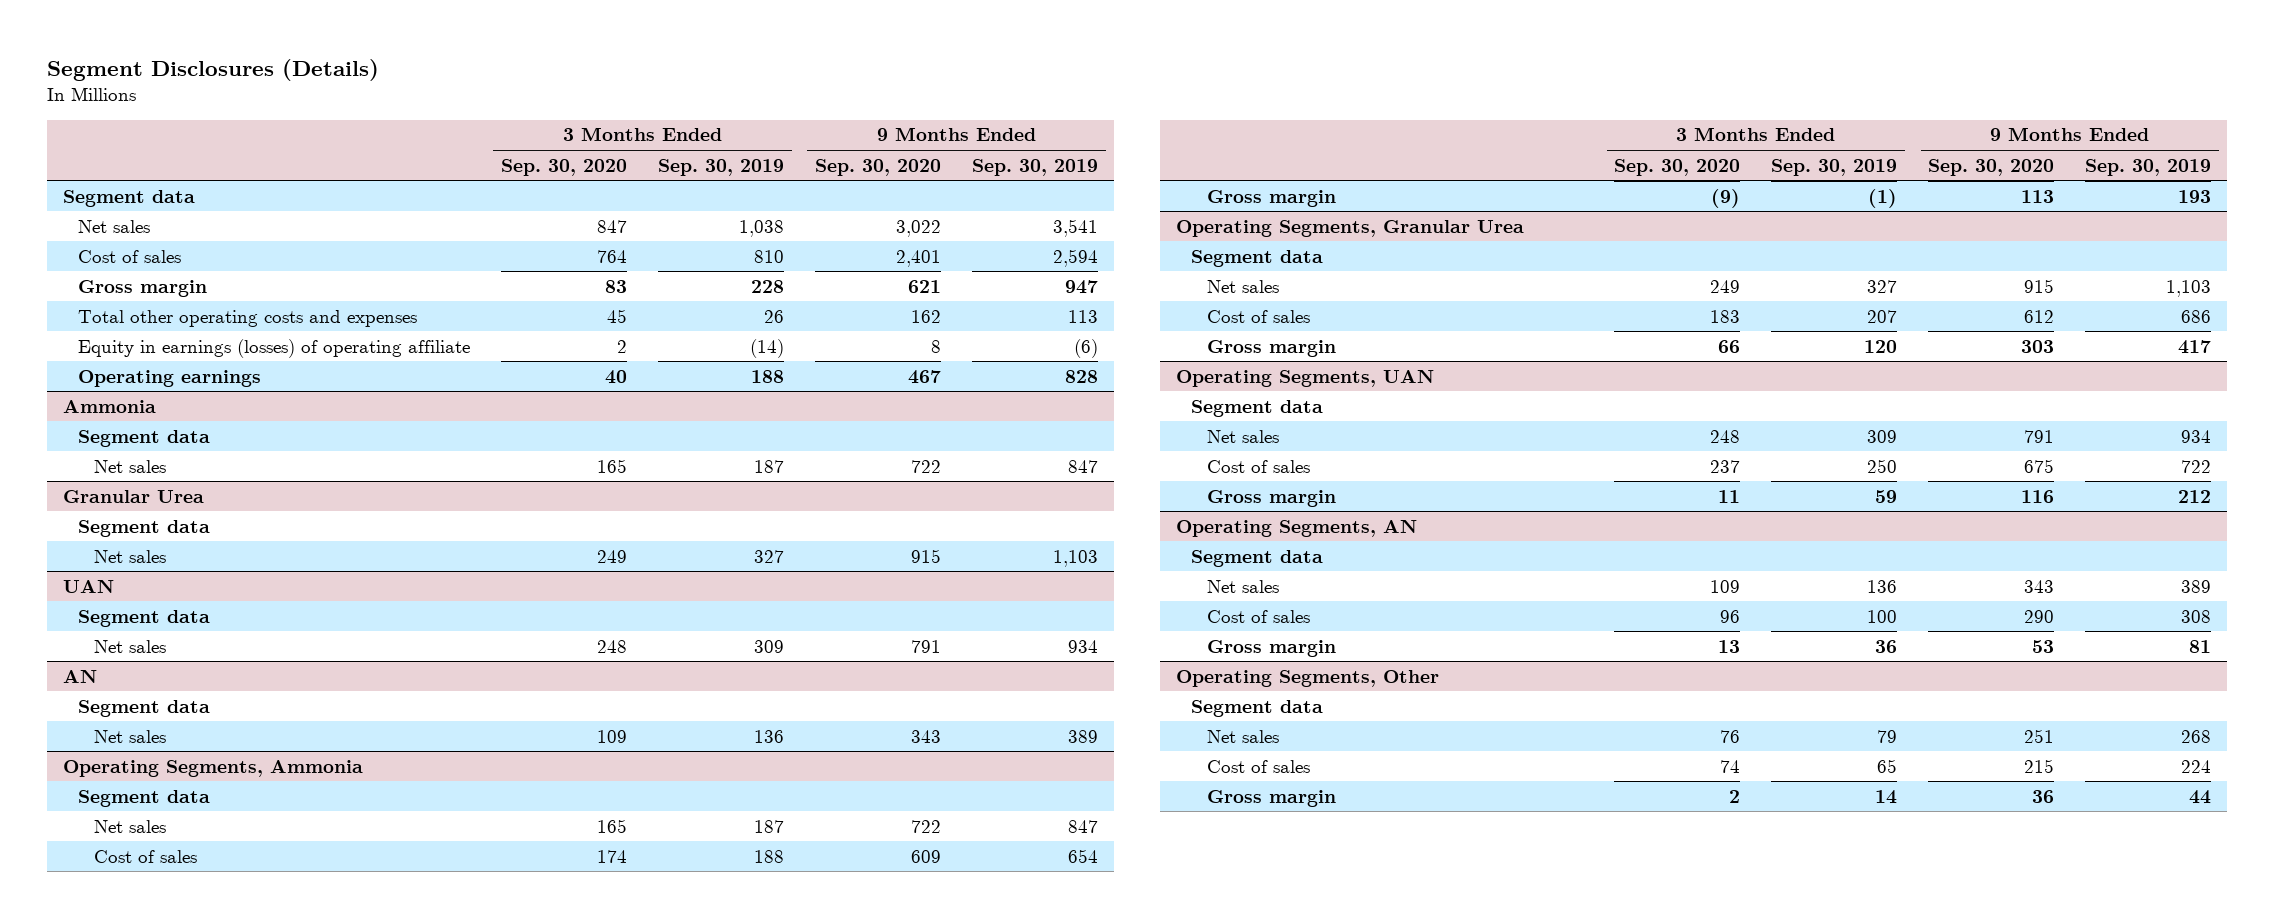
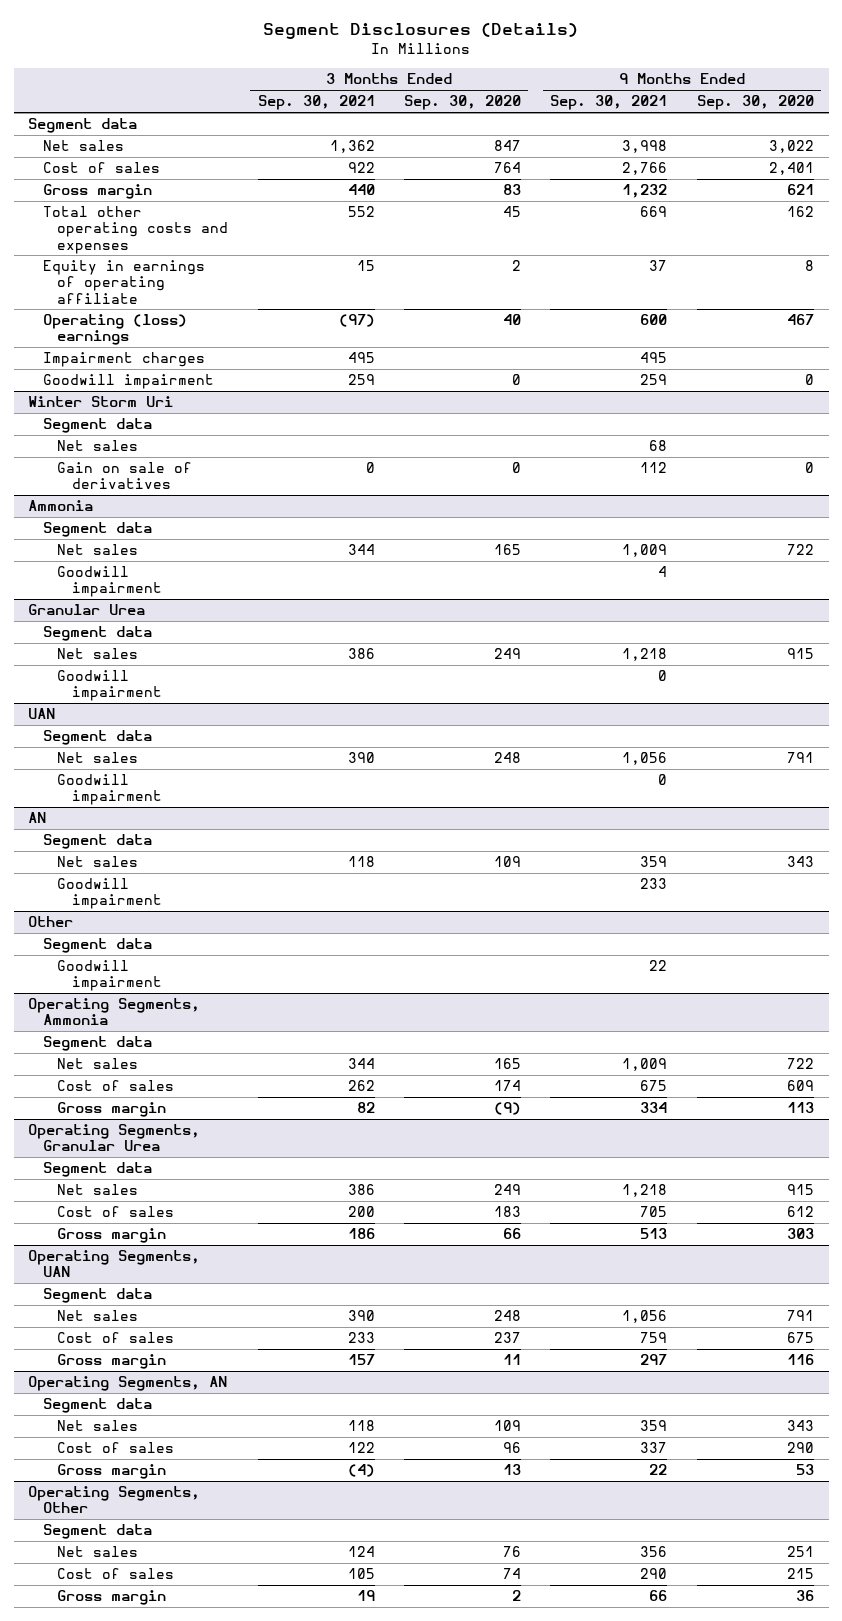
[658,158,785,176] Sep. 30, 2019 -> none
[972,158,1099,176] Sep. 30, 2019 -> none
none -> [257,95,375,111] Sep. 30, 2021
none -> [550,95,668,111] Sep. 30, 2021
[78,338,471,358] Equity in earnings (losses) of operating affiliate -> [42,260,205,304] Equity in earnings of operating affiliate
[78,369,262,387] Operating earnings -> [42,314,187,346] Operating (loss) earnings
none -> [42,352,205,368] Impairment charges
none -> [42,374,214,390] Goodwill impairment
none -> [28,396,174,408] Winter Storm Uri
none -> [42,418,152,434] Segment data
none -> [57,440,139,452] Net sales
none -> [57,462,193,490] Gain on sale of derivatives
none -> [57,566,162,598] Goodwill impairment
none -> [57,670,162,702] Goodwill impairment
none -> [57,774,162,806] Goodwill impairment
none -> [57,878,162,910] Goodwill impairment
none -> [28,916,74,928] Other
none -> [42,938,152,954] Segment data
none -> [57,960,162,992] Goodwill impairment

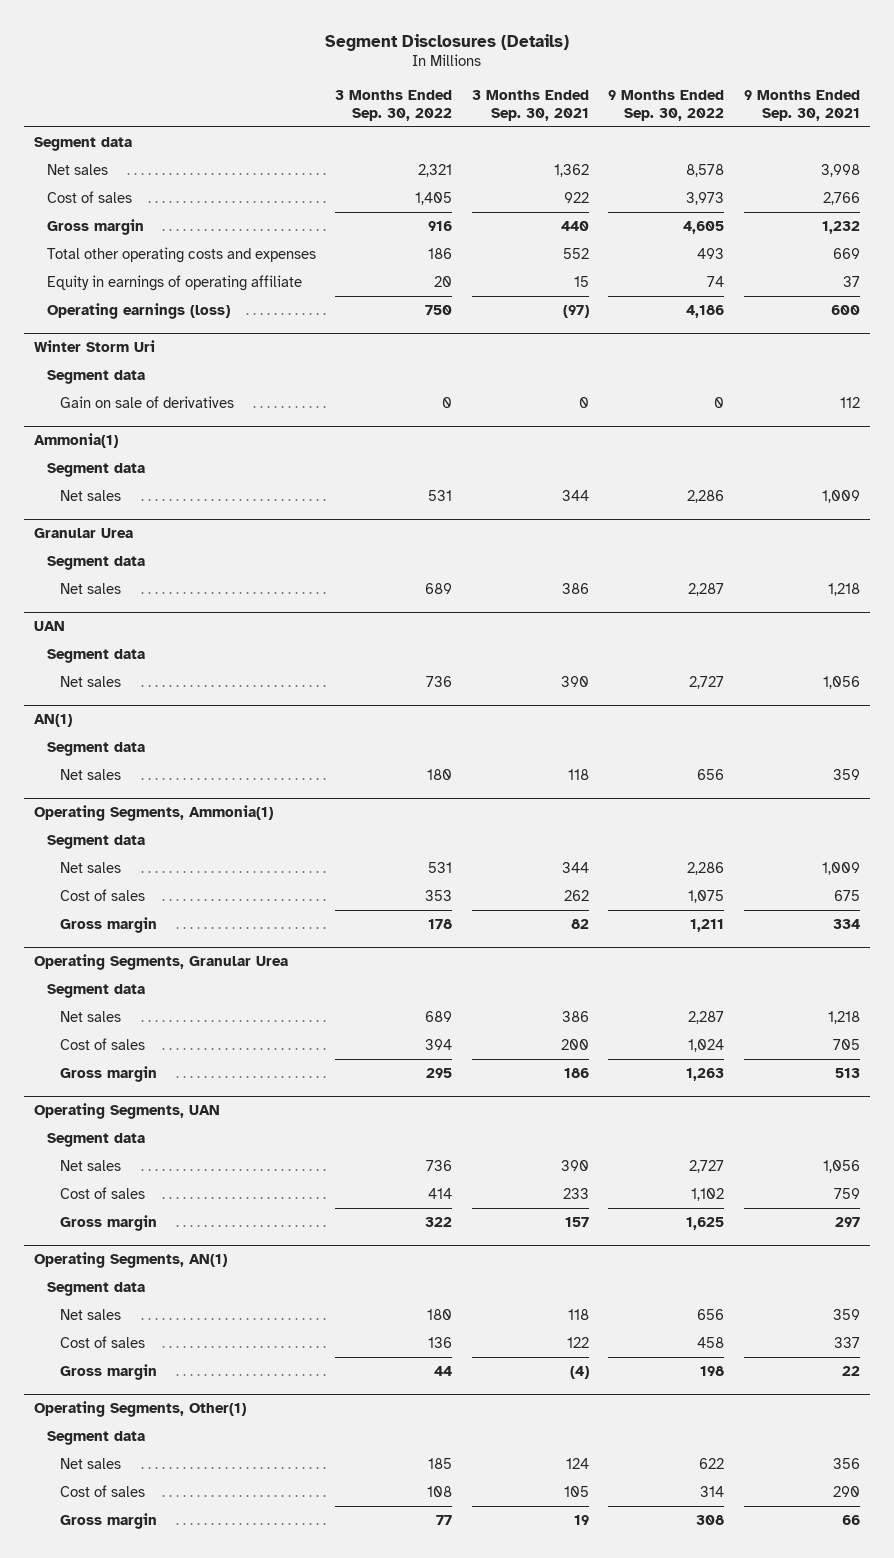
[404,95,522,111] Sep. 30, 2020 -> none
[696,95,814,111] Sep. 30, 2020 -> none
none -> [335,89,453,121] 3 Months Ended Sep. 30, 2022
none -> [608,89,725,121] 9 Months Ended Sep. 30, 2022
[42,352,205,368] Impairment charges -> none
[42,374,214,390] Goodwill impairment -> none
[42,314,187,346] Operating (loss) earnings -> [46,302,230,319] Operating earnings (loss)
[57,440,139,452] Net sales -> none
[28,500,94,512] Ammonia -> [34,432,119,448] Ammonia(1)
[57,566,162,598] Goodwill impairment -> none
[57,670,162,702] Goodwill impairment -> none
[57,774,162,806] Goodwill impairment -> none
[28,812,47,824] AN -> [34,713,73,727] AN(1)
[57,878,162,910] Goodwill impairment -> none
[28,916,74,928] Other -> none
[42,938,152,954] Segment data -> none
[57,960,162,992] Goodwill impairment -> none
[28,998,201,1026] Operating Segments, Ammonia -> [34,804,274,821] Operating Segments, Ammonia(1)
[28,1376,228,1392] Operating Segments, AN -> [34,1251,228,1268] Operating Segments, AN(1)
[28,1486,201,1514] Operating Segments, Other -> [34,1400,247,1417] Operating Segments, Other(1)

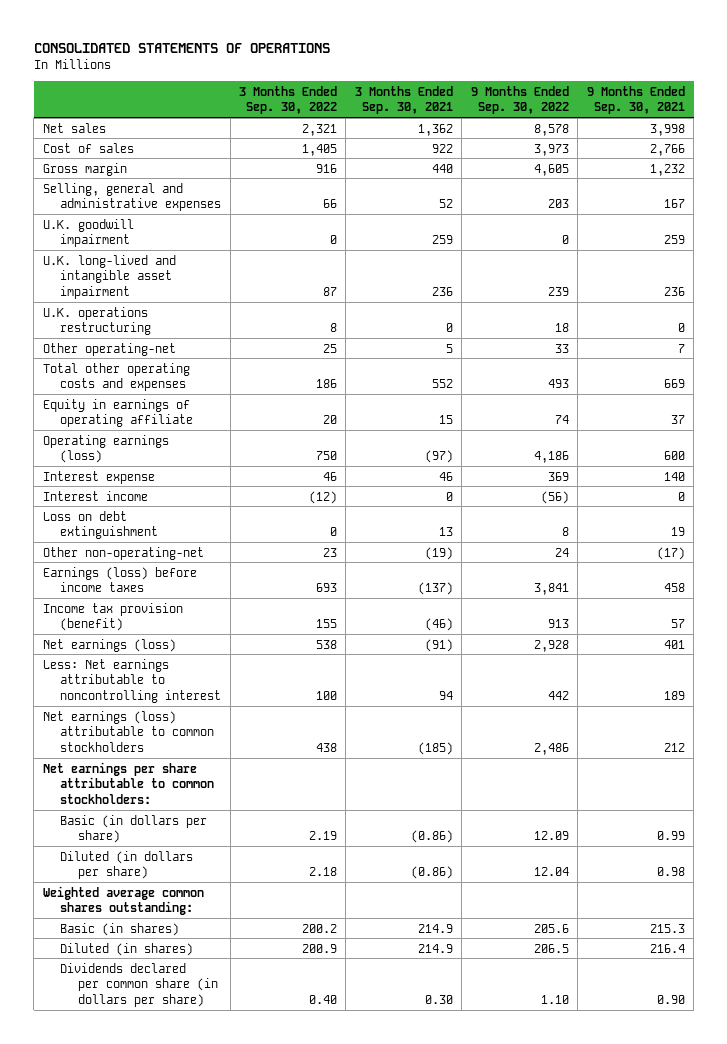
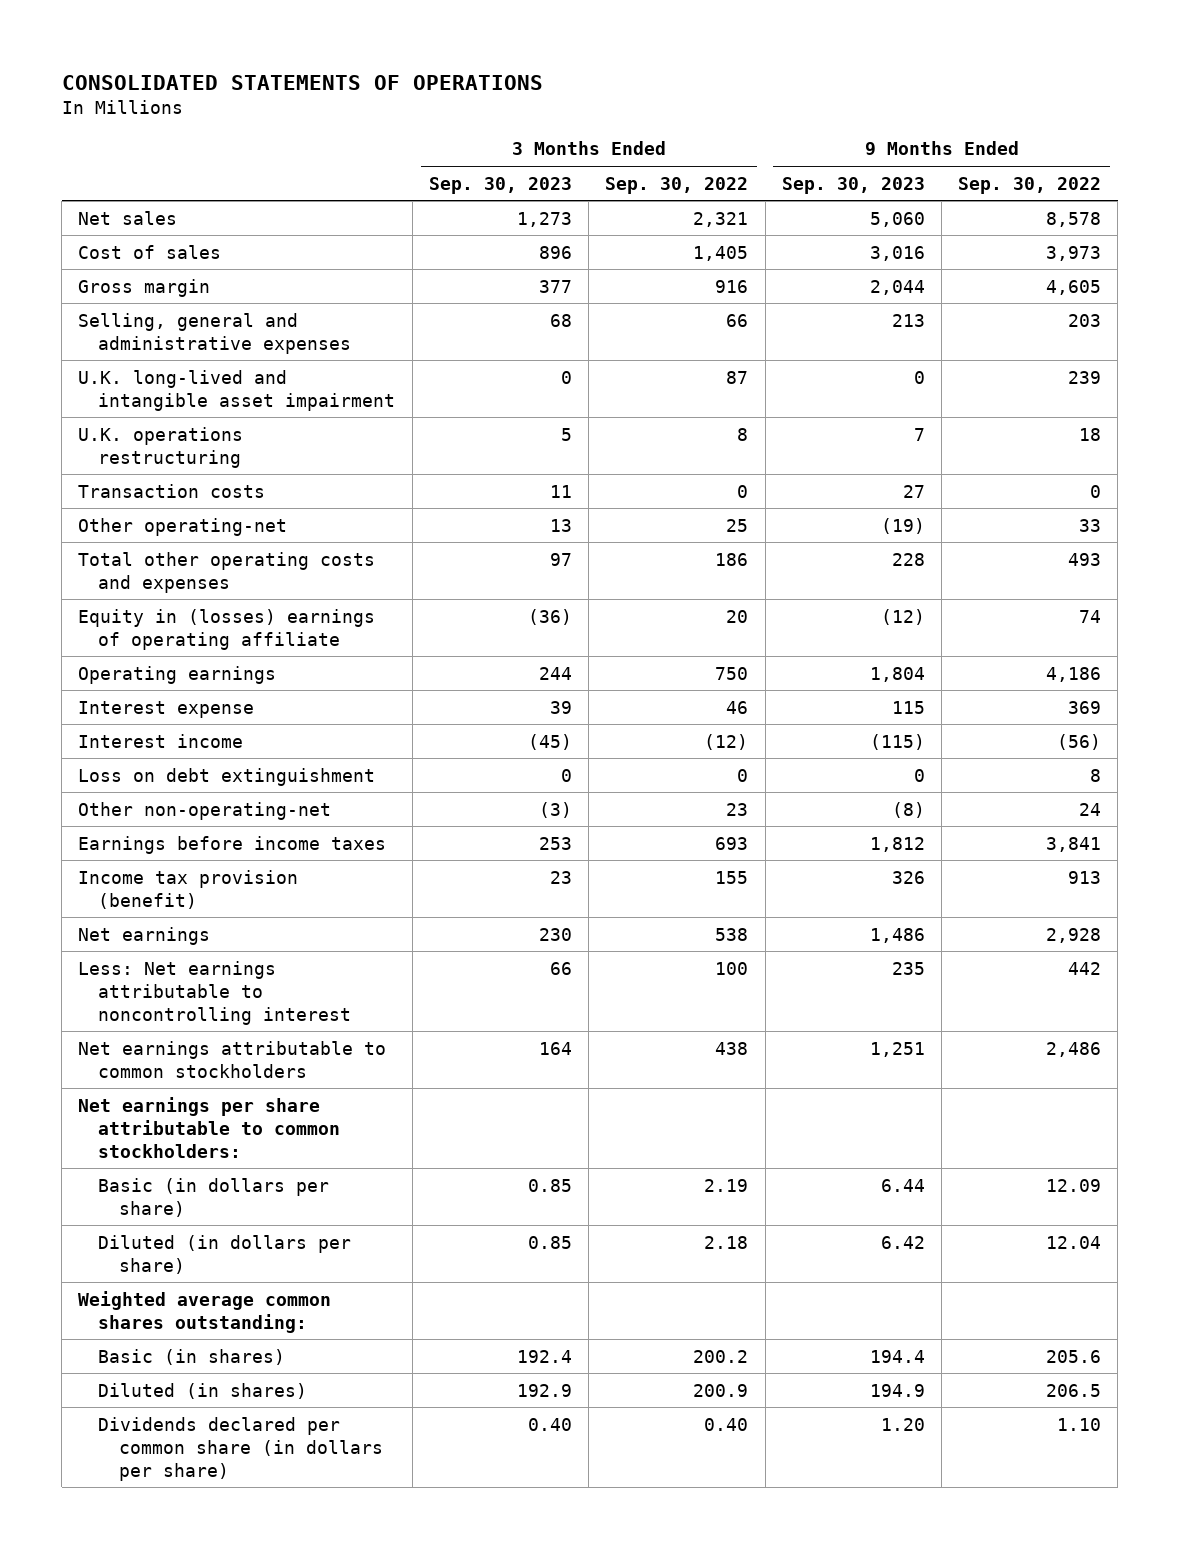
[354,85,453,115] 3 Months Ended Sep. 30, 2021 -> none
[586,85,685,115] 9 Months Ended Sep. 30, 2021 -> none
none -> [428,176,572,194] Sep. 30, 2023
none -> [781,176,925,194] Sep. 30, 2023
[42,218,134,248] U.K. goodwill impairment -> none
none -> [78,483,266,498] Transaction costs
[42,398,194,428] Equity in earnings of operating affiliate -> [78,608,376,650] Equity in (losses) earnings of operating affiliate
[42,434,169,464] Operating earnings (loss) -> [78,665,277,684] Operating earnings
[42,566,197,593] Earnings (loss) before income taxes -> [78,835,387,854] Earnings before income taxes
[42,638,176,652] Net earnings (loss) -> [78,926,211,945] Net earnings
[42,710,215,752] Net earnings (loss) attributable to common stockholders -> [78,1040,387,1078] Net earnings attributable to common stockholders

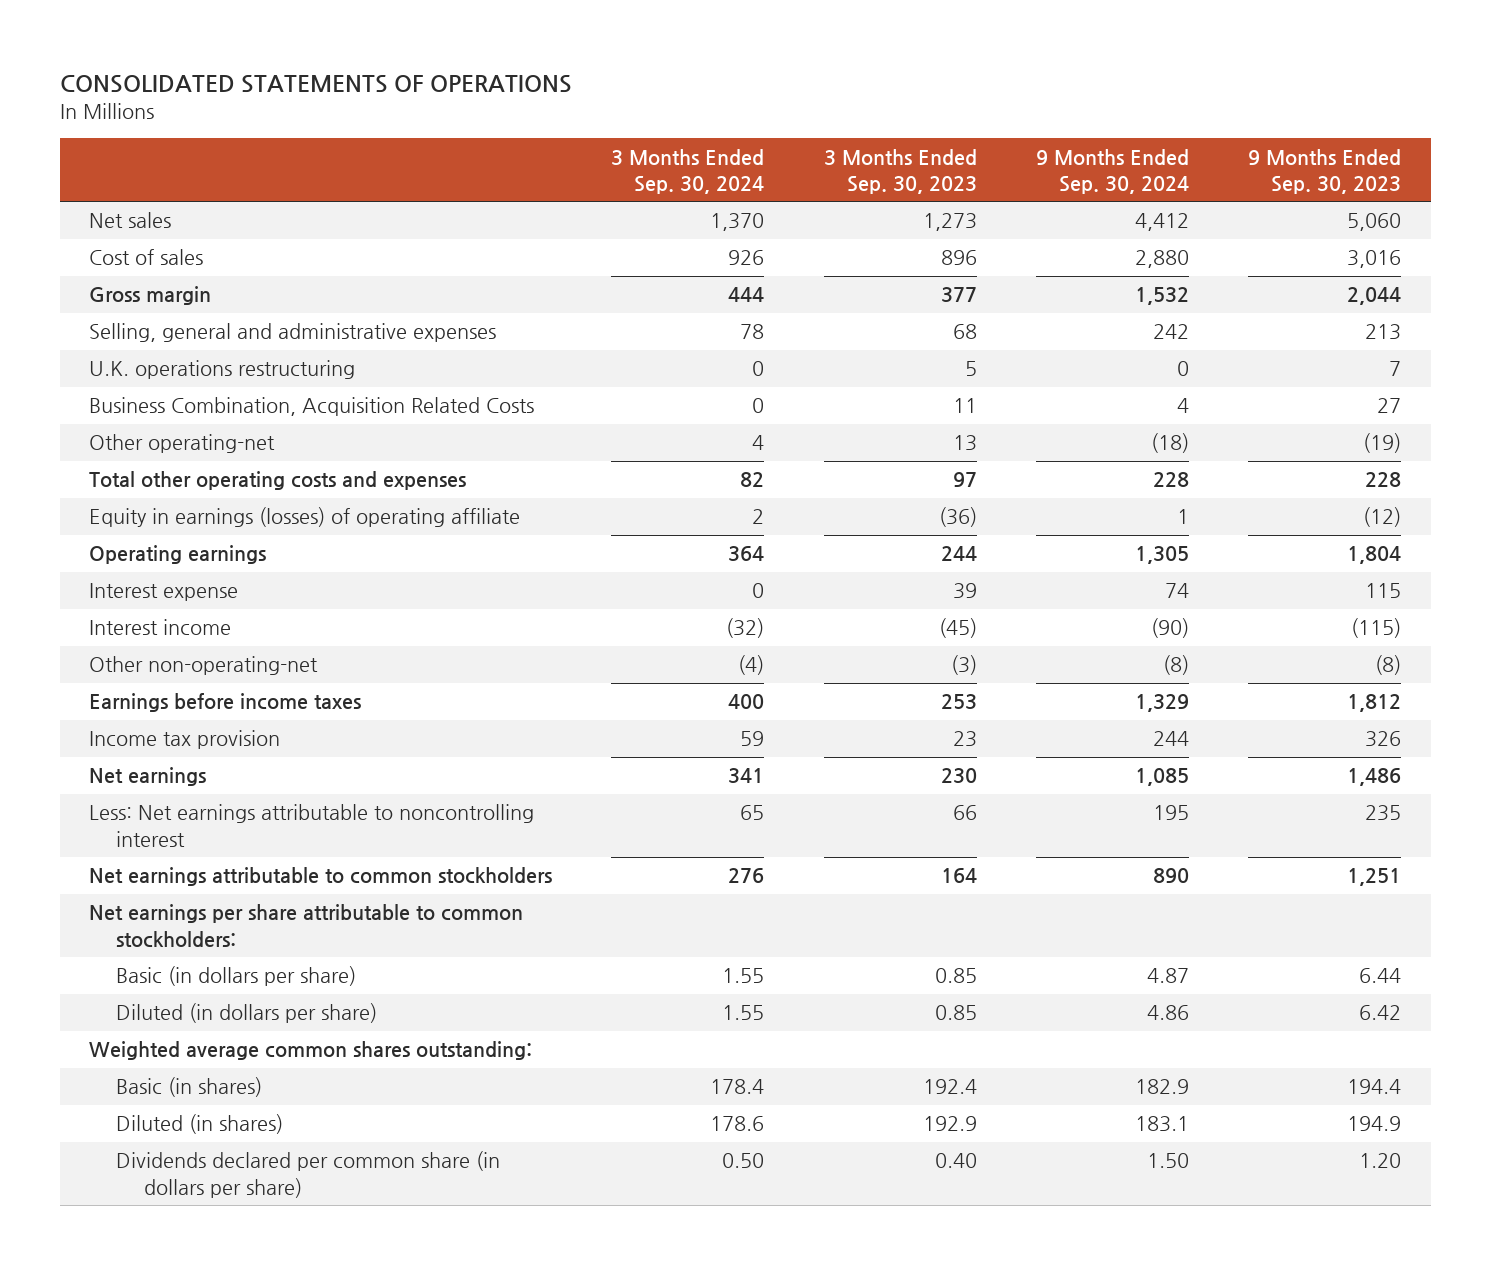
[605,176,749,194] Sep. 30, 2022 -> none
[958,176,1102,194] Sep. 30, 2022 -> none
none -> [611,148,765,194] 3 Months Ended Sep. 30, 2024
none -> [1036,148,1190,194] 9 Months Ended Sep. 30, 2024
[78,369,396,411] U.K. long-lived and intangible asset impairment -> none
[78,483,266,498] Transaction costs -> [89,397,535,417] Business Combination, Acquisition Related Costs
[78,608,376,650] Equity in (losses) earnings of operating affiliate -> [89,507,521,528] Equity in earnings (losses) of operating affiliate
[78,767,376,786] Loss on debt extinguishment -> none
[78,869,299,909] Income tax provision (benefit) -> [89,730,281,750] Income tax provision

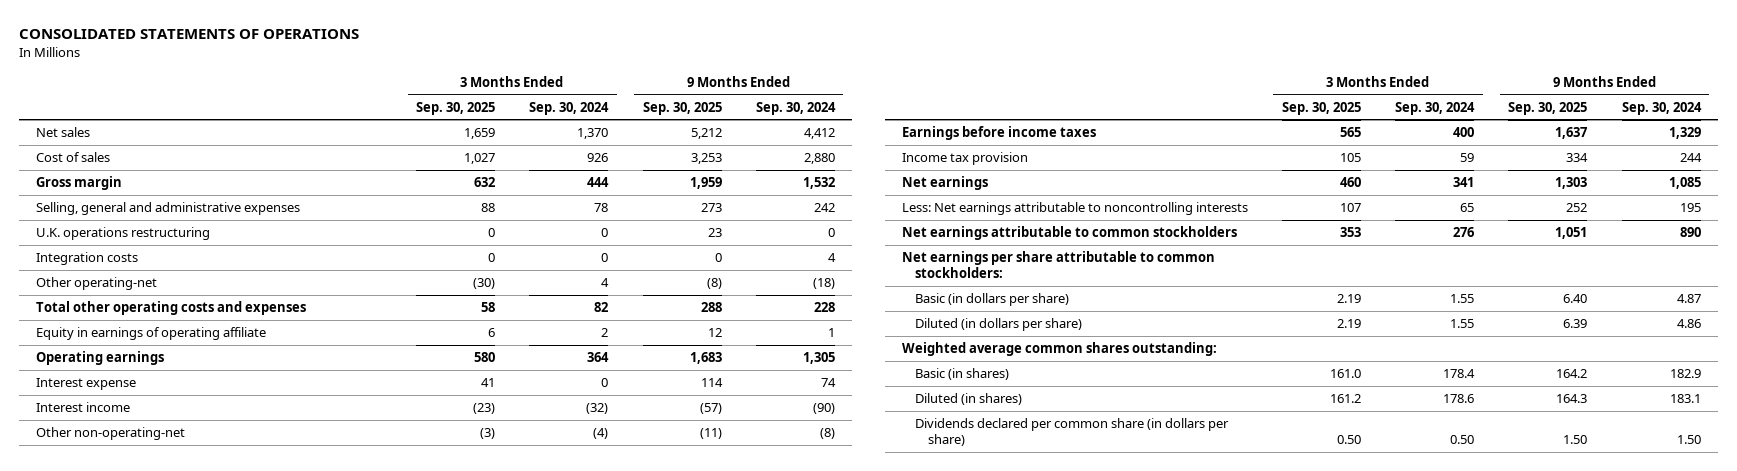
[823,148,977,194] 3 Months Ended Sep. 30, 2023 -> none
[1248,148,1402,194] 9 Months Ended Sep. 30, 2023 -> none
none -> [416,101,496,115] Sep. 30, 2025
none -> [642,101,722,115] Sep. 30, 2025
[89,397,535,417] Business Combination, Acquisition Related Costs -> [35,252,138,266] Integration costs
[89,507,521,528] Equity in earnings (losses) of operating affiliate -> [35,327,266,341] Equity in earnings of operating affiliate
[89,804,535,847] Less: Net earnings attributable to noncontrolling interest -> [901,202,1248,216] Less: Net earnings attributable to noncontrolling interests

